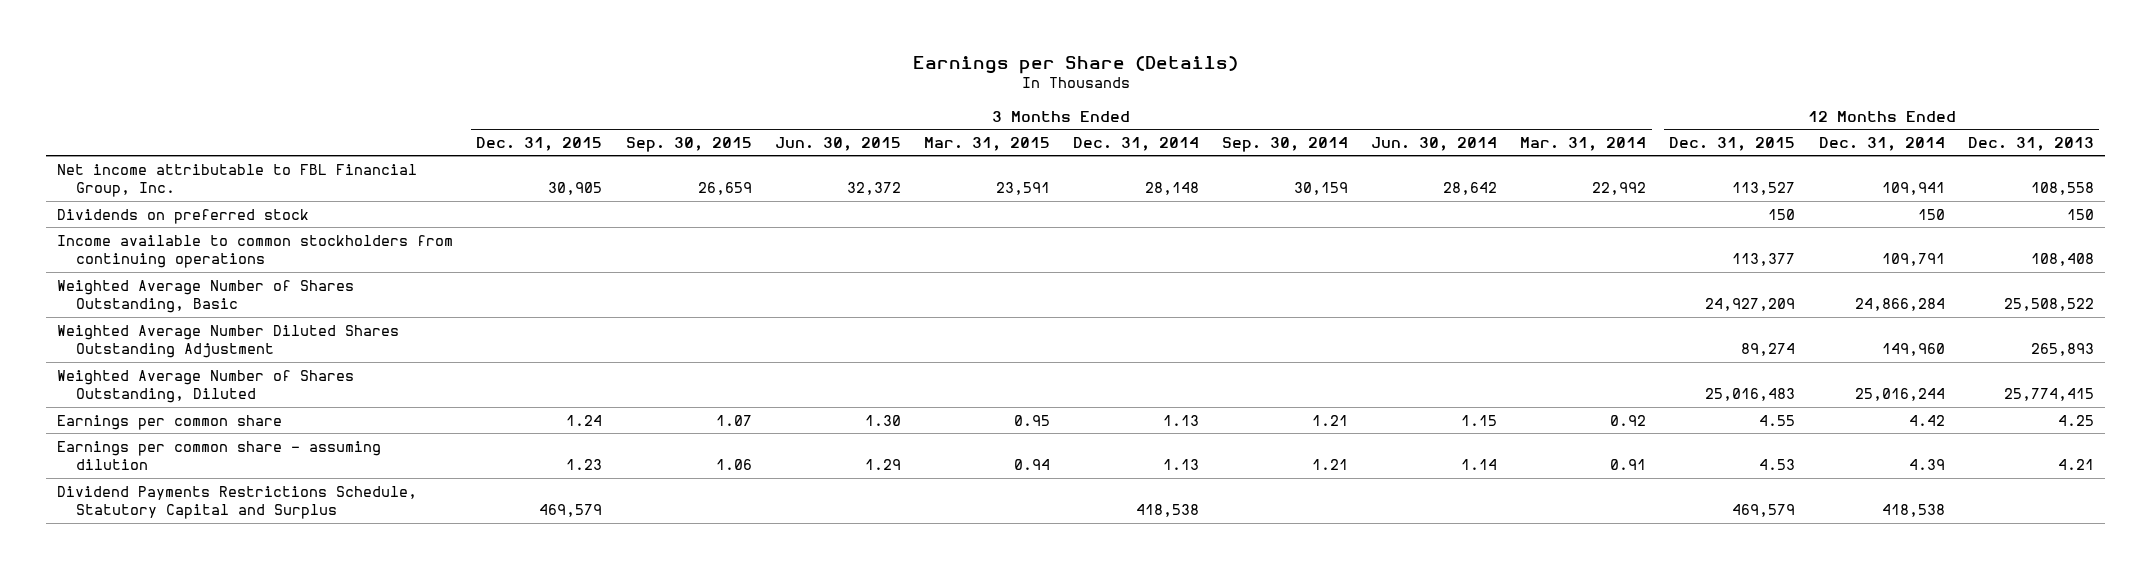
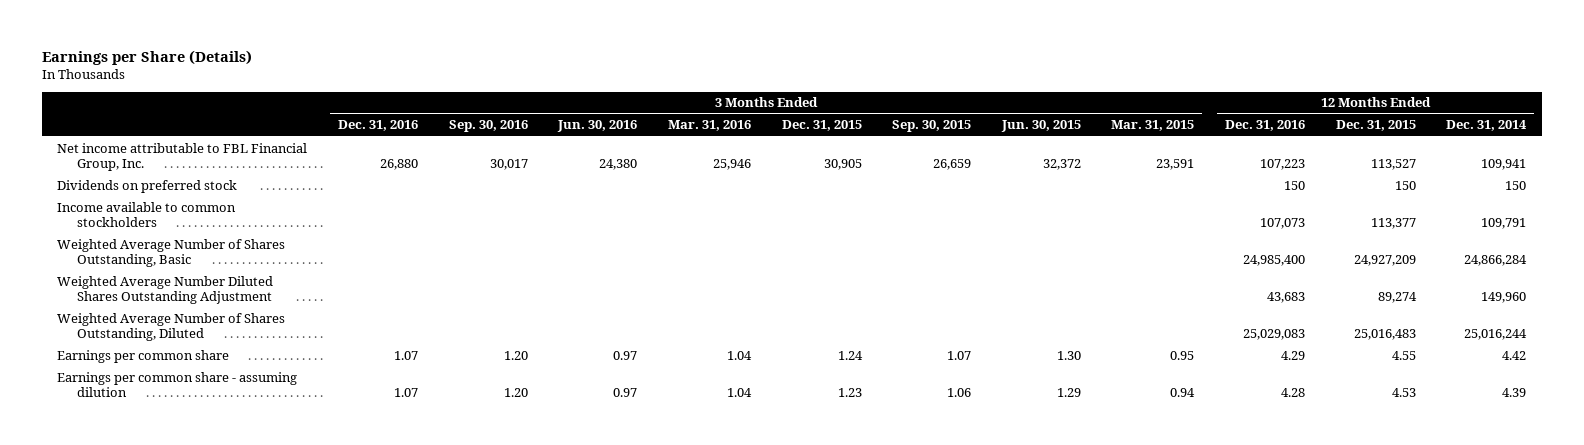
[1072,136,1199,151] Dec. 31, 2014 -> none
[1222,136,1349,152] Sep. 30, 2014 -> none
[1371,136,1498,151] Jun. 30, 2014 -> none
[1520,136,1647,151] Mar. 31, 2014 -> none
[1967,136,2094,151] Dec. 31, 2013 -> none
none -> [338,120,419,132] Dec. 31, 2016
none -> [448,120,528,133] Sep. 30, 2016
none -> [557,120,638,133] Jun. 30, 2016
none -> [667,120,751,132] Mar. 31, 2016
none -> [1225,120,1306,132] Dec. 31, 2016
[57,234,454,269] Income available to common stockholders from continuing operations -> [57,201,237,227] Income available to common stockholders
[57,485,418,520] Dividend Payments Restrictions Schedule, Statutory Capital and Surplus -> none

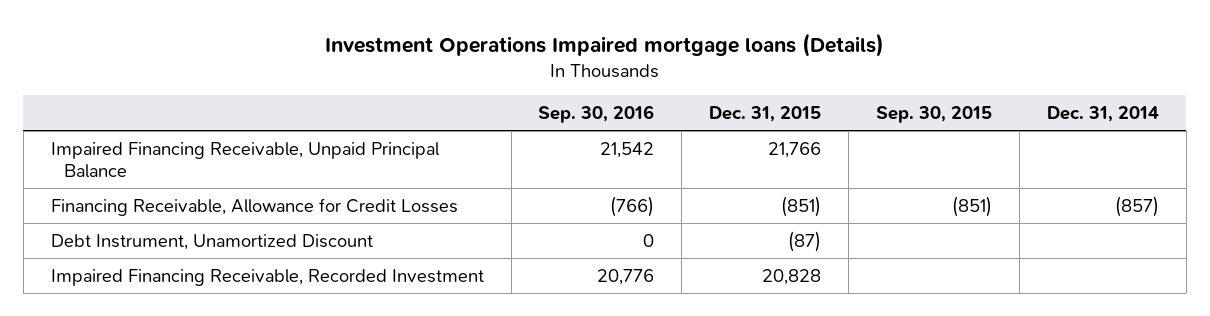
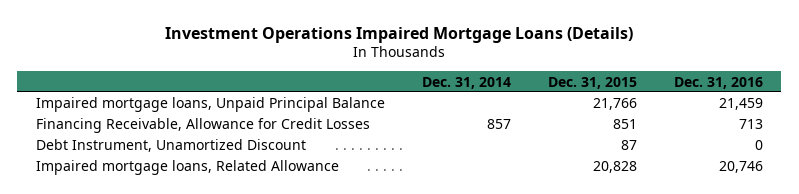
[324,32,884,57] Investment Operations Impaired mortgage loans (Details) -> [165,26,634,43] Investment Operations Impaired Mortgage Loans (Details)
[538,104,655,123] Sep. 30, 2016 -> none
[876,105,993,123] Sep. 30, 2015 -> none
none -> [673,76,763,89] Dec. 31, 2016
[50,141,439,178] Impaired Financing Receivable, Unpaid Principal Balance -> [35,97,385,113] Impaired mortgage loans, Unpaid Principal Balance
[781,195,822,217] (851) -> [612,119,637,130] 851
[1115,195,1160,217] (857) -> [486,119,511,130] 857
[788,230,822,252] (87) -> [620,140,637,151] 87
[50,268,484,286] Impaired Financing Receivable, Recorded Investment -> [35,160,339,176] Impaired mortgage loans, Related Allowance

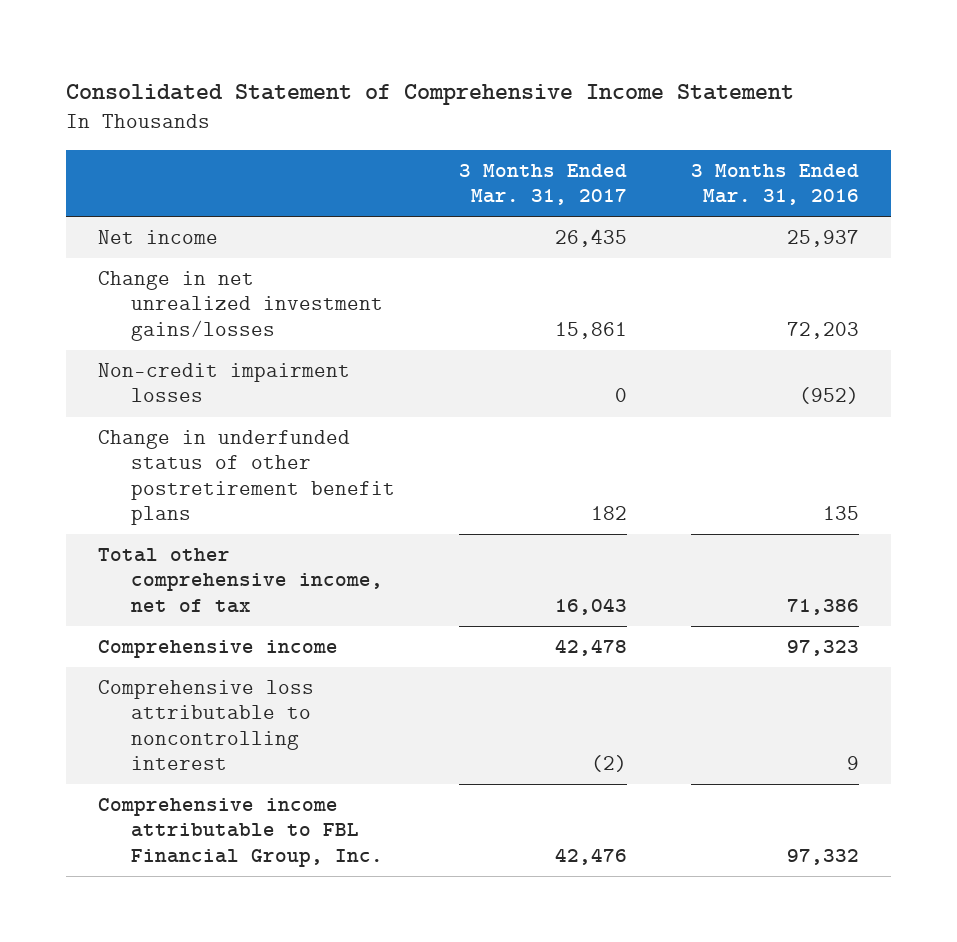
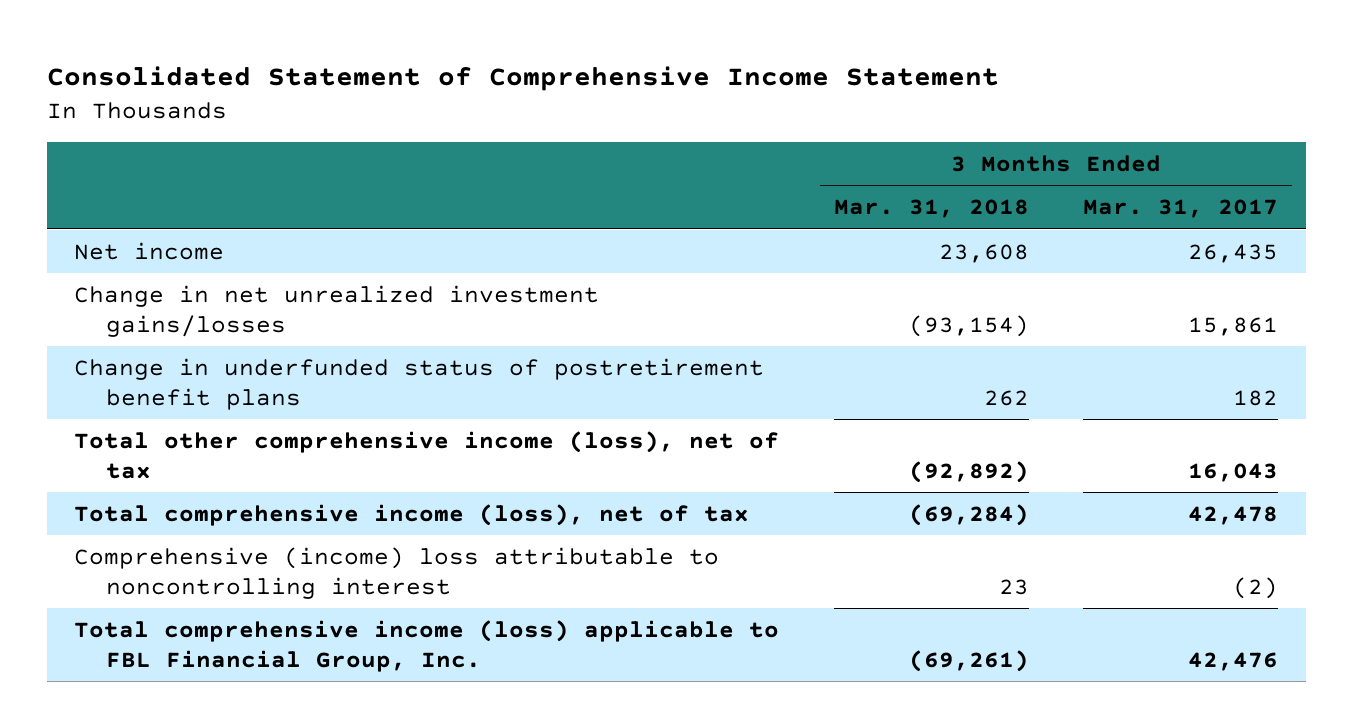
[691,164,860,206] 3 Months Ended Mar. 31, 2016 -> none
none -> [833,199,1029,219] Mar. 31, 2018
[97,363,350,403] Non-credit impairment losses -> none
[97,430,396,525] Change in underfunded status of other postretirement benefit plans -> [74,357,765,410] Change in underfunded status of postretirement benefit plans
[97,548,384,613] Total other comprehensive income, net of tax -> [74,430,780,479] Total other comprehensive income (loss), net of tax
[97,640,338,659] Comprehensive income -> [74,503,750,526] Total comprehensive income (loss), net of tax
[97,680,314,770] Comprehensive loss attributable to noncontrolling interest -> [74,546,720,599] Comprehensive (income) loss attributable to noncontrolling interest
[97,798,384,867] Comprehensive income attributable to FBL Financial Group, Inc. -> [74,619,780,672] Total comprehensive income (loss) applicable to FBL Financial Group, Inc.

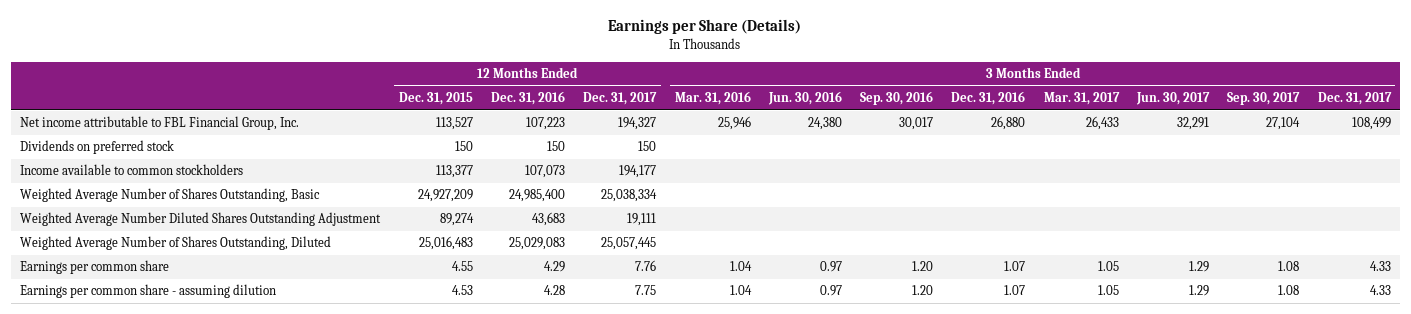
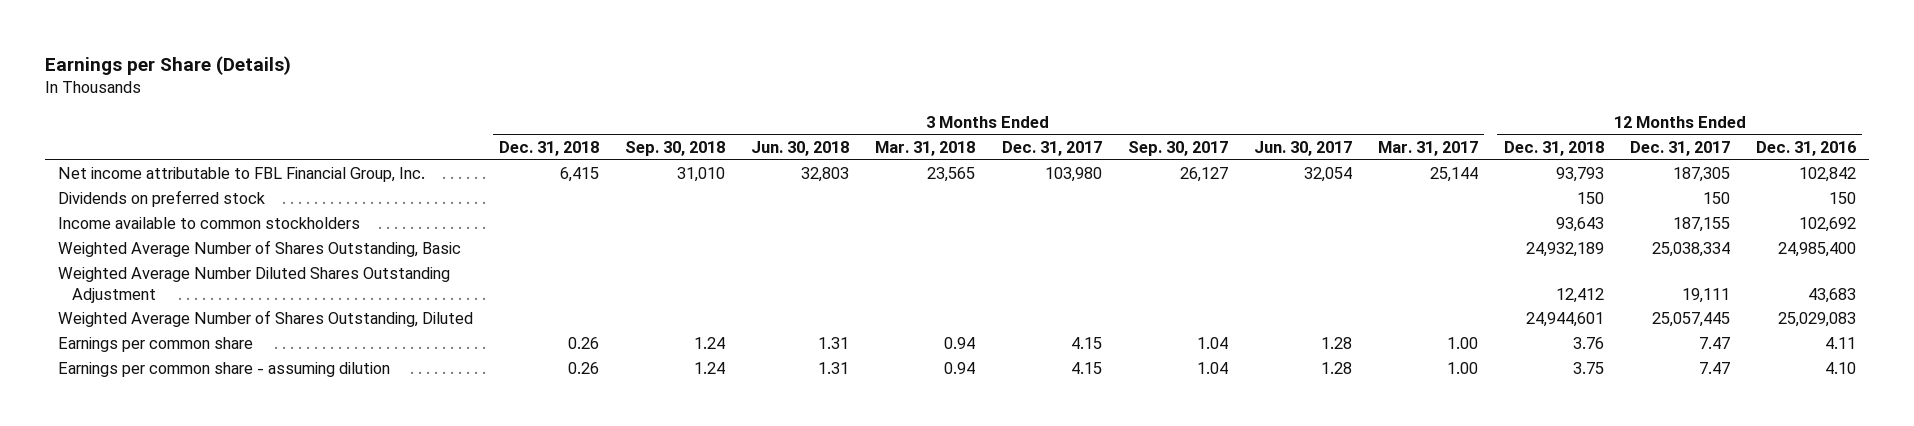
[398,92,473,106] Dec. 31, 2015 -> none
[674,91,751,106] Mar. 31, 2016 -> none
[767,91,842,106] Jun. 30, 2016 -> none
[860,91,934,106] Sep. 30, 2016 -> none
[951,91,1026,106] Dec. 31, 2016 -> none
none -> [499,140,600,156] Dec. 31, 2018
none -> [625,140,726,156] Sep. 30, 2018
none -> [751,140,850,156] Jun. 30, 2018
none -> [875,140,976,156] Mar. 31, 2018
none -> [1503,140,1604,156] Dec. 31, 2018
[525,117,565,131] 107,223 -> [1798,167,1856,183] 102,842
[618,117,657,131] 194,327 -> [1672,167,1730,183] 187,305
[1085,116,1119,131] 26,433 -> [1429,167,1478,183] 25,144
[1176,117,1209,131] 32,291 -> [1303,167,1352,183] 32,054
[1266,117,1301,131] 27,104 -> [1179,167,1228,183] 26,127
[1351,117,1391,131] 108,499 -> [1044,167,1102,183] 103,980
[524,165,565,179] 107,073 -> [1798,217,1856,233] 102,692
[619,165,657,179] 194,177 -> [1672,217,1730,233] 187,155
[543,261,565,273] 4.29 -> [1824,337,1856,350] 4.11
[635,260,657,272] 7.76 -> [1698,337,1730,350] 7.47
[1097,261,1119,272] 1.05 -> [1446,337,1478,350] 1.00
[1188,261,1209,273] 1.29 -> [1320,337,1352,350] 1.28
[1278,261,1300,272] 1.08 -> [1196,337,1228,350] 1.04
[1369,261,1391,272] 4.33 -> [1070,337,1102,350] 4.15
[543,285,565,296] 4.28 -> [1824,362,1856,375] 4.10
[635,285,657,296] 7.75 -> [1698,362,1730,375] 7.47
[1097,285,1119,296] 1.05 -> [1446,362,1478,375] 1.00
[1188,285,1209,297] 1.29 -> [1320,362,1352,375] 1.28
[1278,285,1300,296] 1.08 -> [1196,362,1228,375] 1.04
[1369,285,1391,296] 4.33 -> [1070,362,1102,375] 4.15

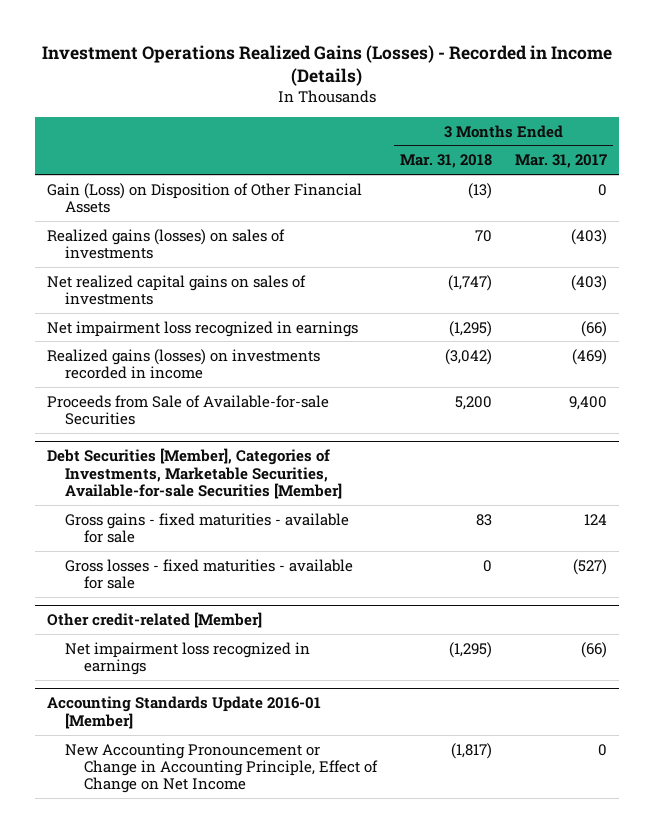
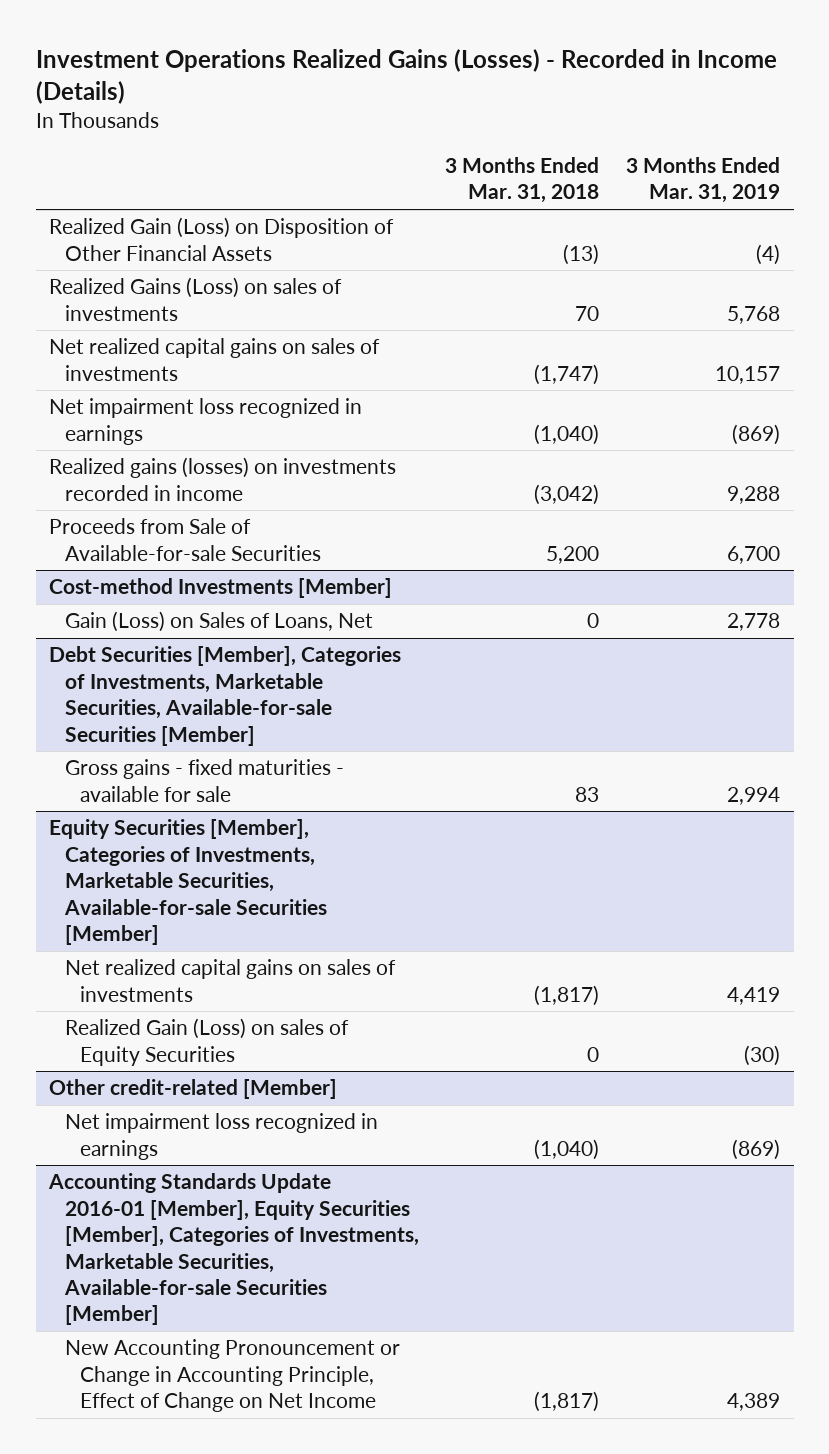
[515,154,608,169] Mar. 31, 2017 -> none
none -> [626,157,781,204] 3 Months Ended Mar. 31, 2019
[46,182,362,214] Gain (Loss) on Disposition of Other Financial Assets -> [48,217,394,261] Realized Gain (Loss) on Disposition of Other Financial Assets
[46,228,285,260] Realized gains (losses) on sales of investments -> [48,277,342,321] Realized Gains (Loss) on sales of investments
[448,320,492,337] (1,295) -> [534,423,600,445] (1,040)
none -> [48,578,392,599] Cost-method Investments [Member]
none -> [64,611,373,633] Gain (Loss) on Sales of Loans, Net
[65,558,354,590] Gross losses - fixed maturities - available for sale -> none
none -> [48,819,327,946] Equity Securities [Member], Categories of Investments, Marketable Securities, Available-for-sale Securities [Member]
none -> [64,959,396,1002] Net realized capital gains on sales of investments
none -> [64,1018,349,1066] Realized Gain (Loss) on sales of Equity Securities
[46,696,321,729] Accounting Standards Update 2016-01 [Member] -> none
[448,641,492,658] (1,295) -> [534,1138,600,1160] (1,040)
none -> [47,1173,419,1326] Accounting Standards Update 2016-01 [Member], Equity Securities [Member], Categories of Investments, Marketable Securities, Available-for-sale Securities [Member]

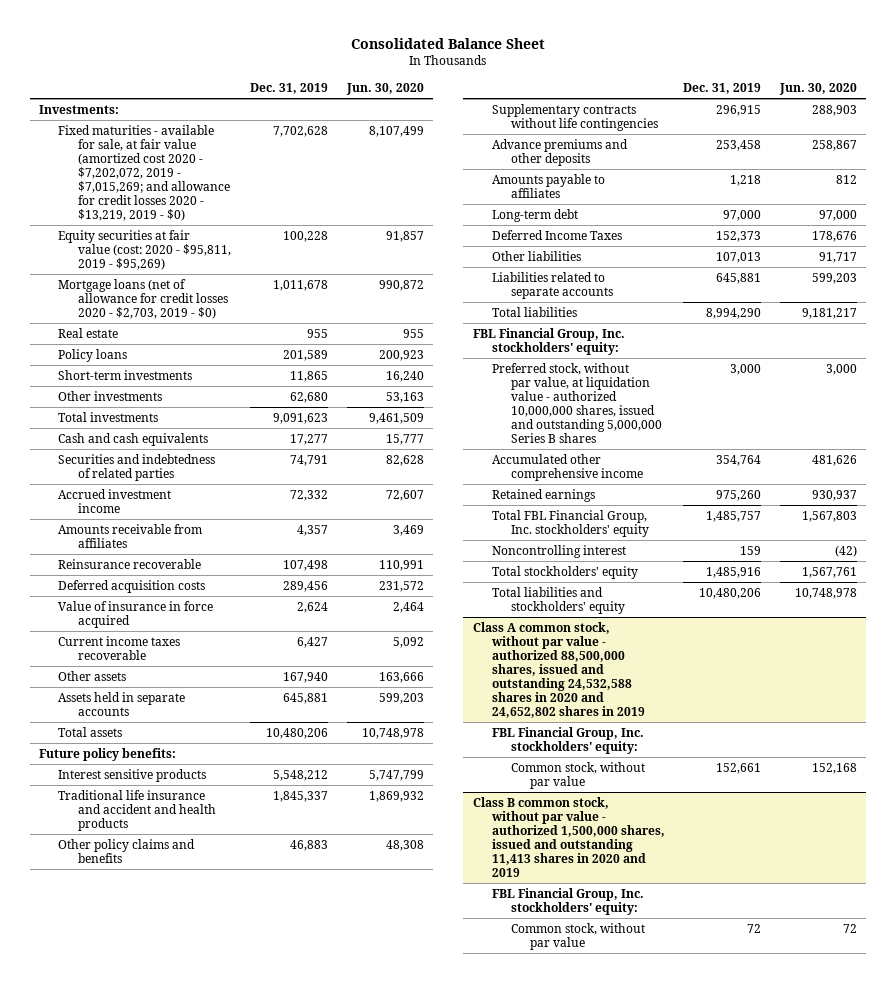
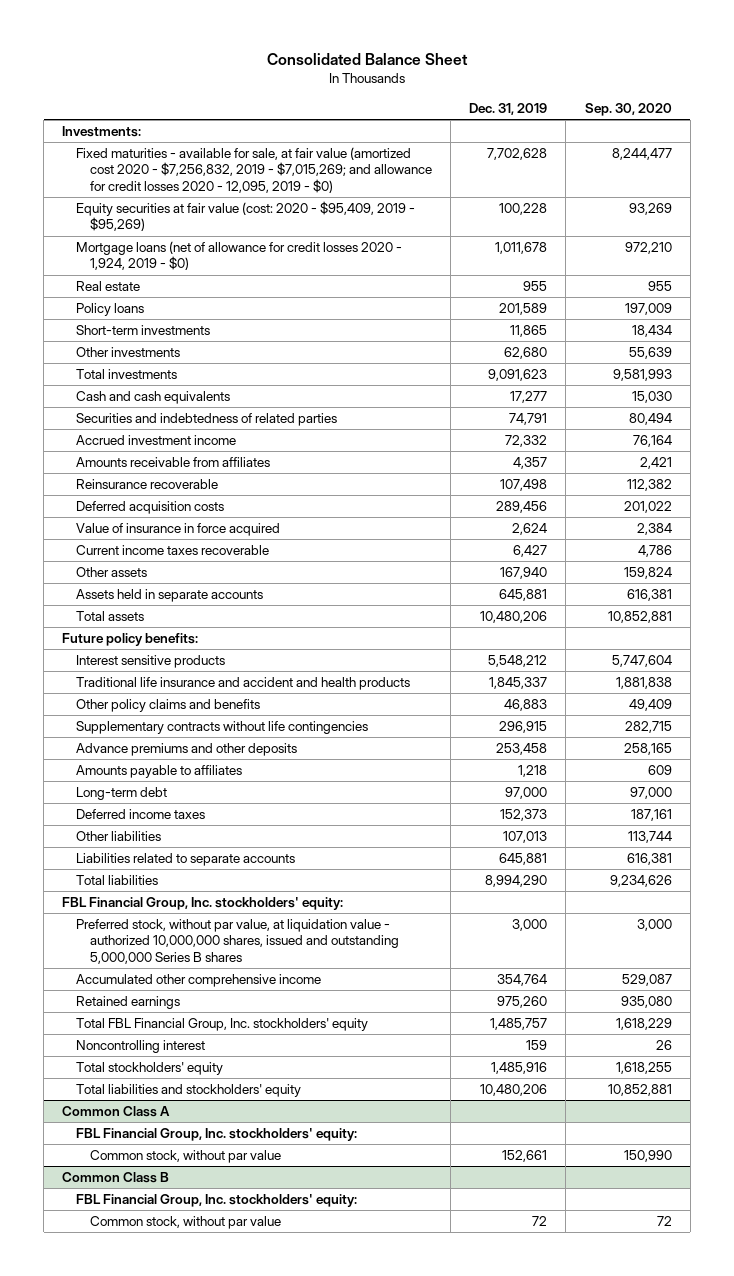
[345,83,424,96] Jun. 30, 2020 -> none
none -> [584,102,672,116] Sep. 30, 2020
[58,124,230,221] Fixed maturities - available for sale, at fair value (amortized cost 2020 - $7,202,072, 2019 - $7,015,269; and allowance for credit losses 2020 - $13,219, 2019 - $0) -> [76,147,433,193] Fixed maturities - available for sale, at fair value (amortized cost 2020 - $7,256,832, 2019 - $7,015,269; and allowance for credit losses 2020 - 12,095, 2019 - $0)
[58,229,231,270] Equity securities at fair value (cost: 2020 - $95,811, 2019 - $95,269) -> [76,201,416,232] Equity securities at fair value (cost: 2020 - $95,409, 2019 - $95,269)
[58,278,228,319] Mortgage loans (net of allowance for credit losses 2020 - $2,703, 2019 - $0) -> [76,241,403,271] Mortgage loans (net of allowance for credit losses 2020 - 1,924, 2019 - $0)
[491,229,622,240] Deferred Income Taxes -> [76,809,206,820] Deferred income taxes
[472,621,645,718] Class A common stock, without par value - authorized 88,500,000 shares, issued and outstanding 24,532,588 shares in 2020 and 24,652,802 shares in 2019 -> [62,1106,171,1118] Common Class A
[472,796,665,877] Class B common stock, without par value - authorized 1,500,000 shares, issued and outstanding 11,413 shares in 2020 and 2019 -> [62,1172,170,1184] Common Class B

